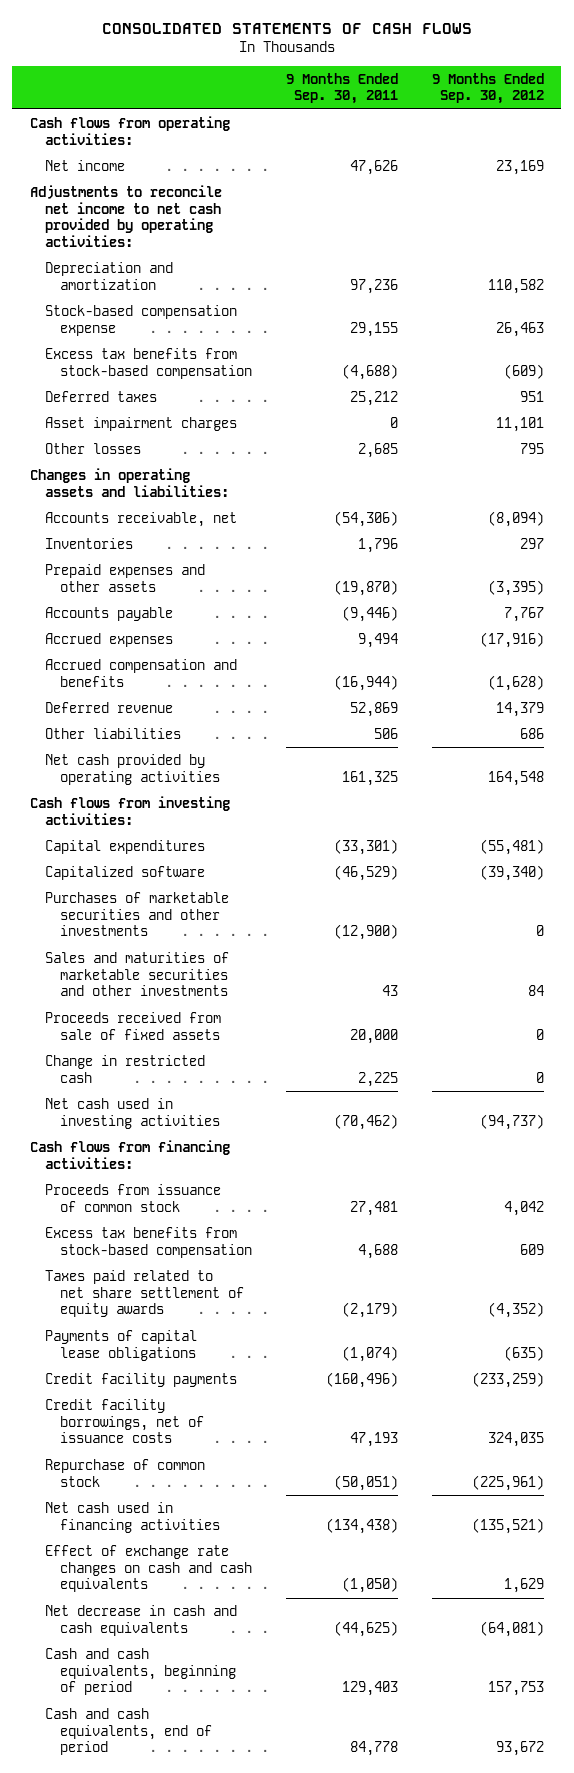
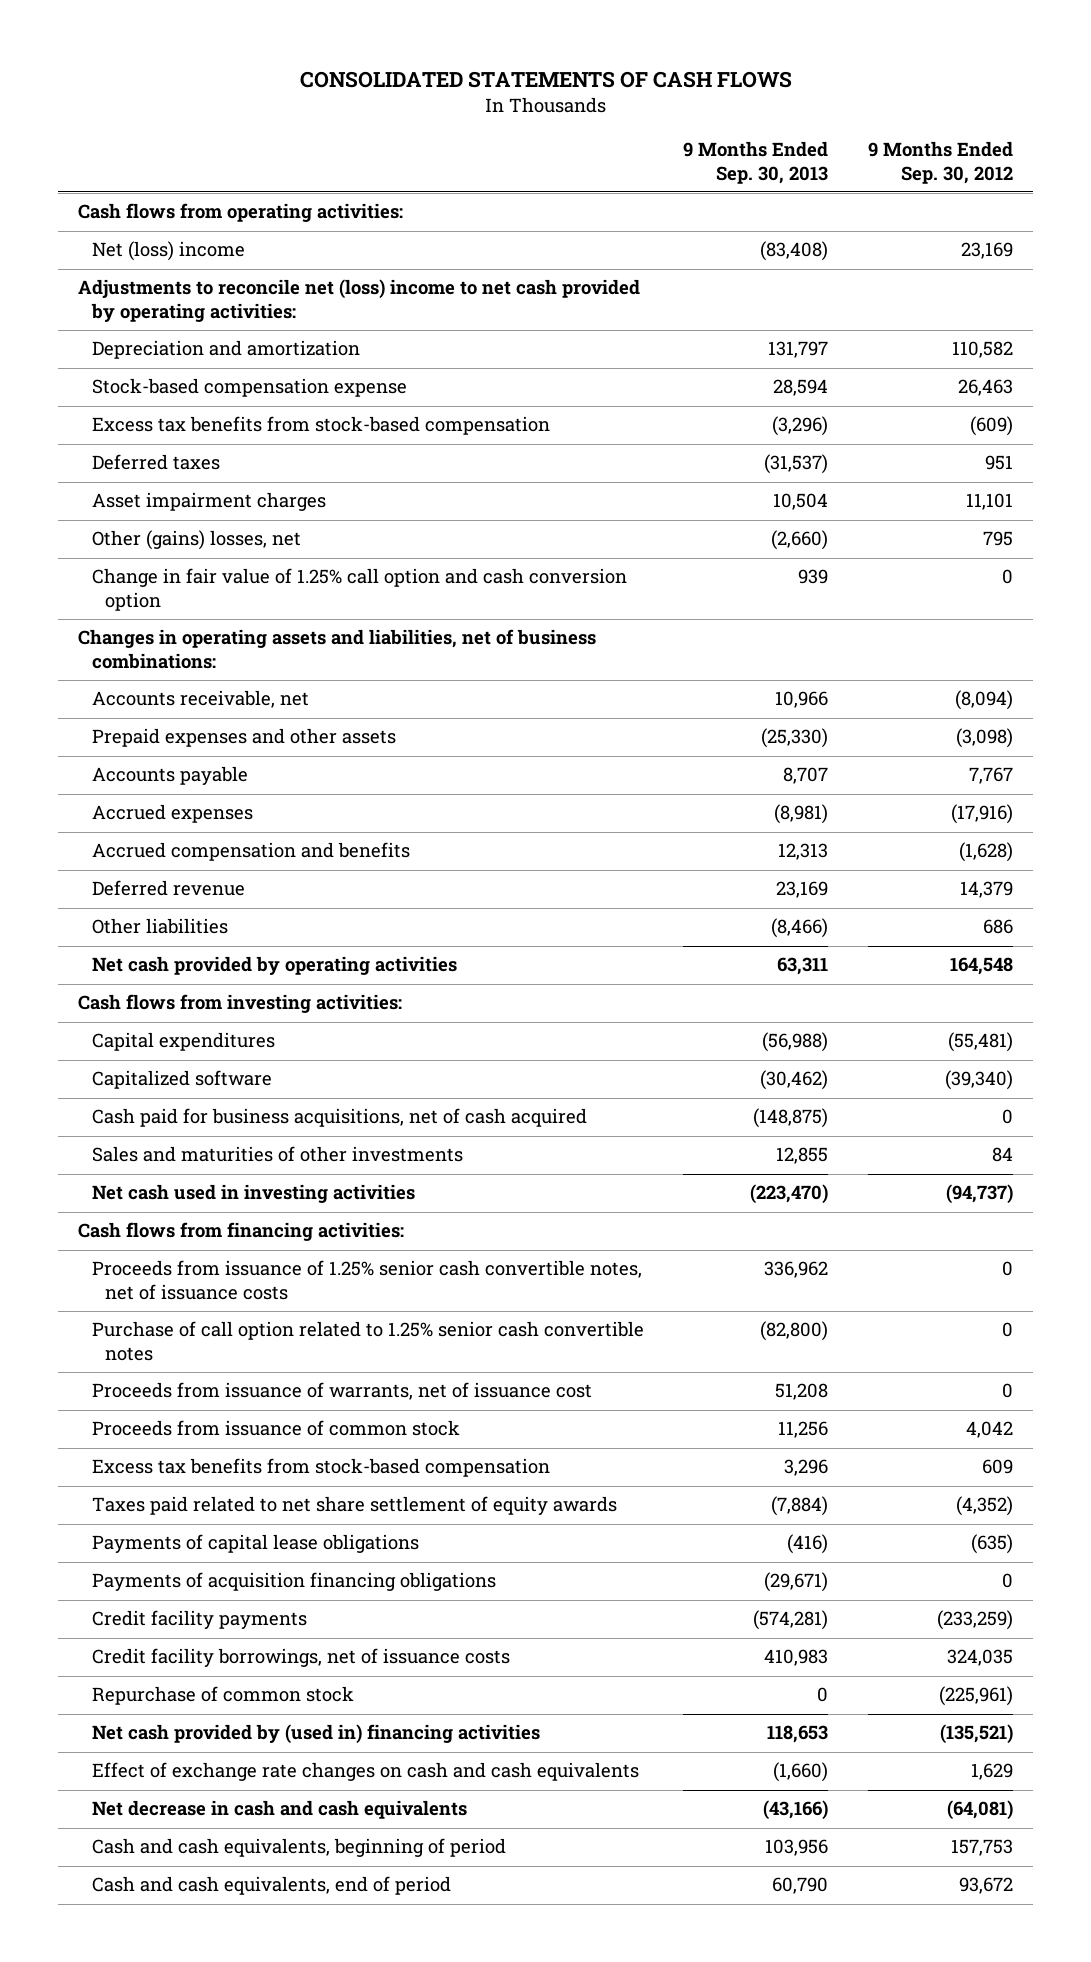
[285,72,398,105] 9 Months Ended Sep. 30, 2011 -> none
none -> [683,140,829,184] 9 Months Ended Sep. 30, 2013
[44,159,125,171] Net income -> [91,241,245,262] Net (loss) income
[29,184,222,248] Adjustments to reconcile net income to net cash provided by operating activities: -> [78,279,641,323] Adjustments to reconcile net (loss) income to net cash provided by operating activities:
[44,442,141,454] Other losses -> [91,530,301,551] Other (gains) losses, net
none -> [91,568,627,612] Change in fair value of 1.25% call option and cash conversion option
[29,467,229,497] Changes in operating assets and liabilities: -> [78,629,597,670] Changes in operating assets and liabilities, net of business combinations:
[44,537,133,549] Inventories -> none
[487,579,544,596] (3,395) -> [955,728,1013,749] (3,098)
[44,891,229,937] Purchases of marketable securities and other investments -> none
[44,1011,221,1040] Proceeds received from sale of fixed assets -> none
[44,1054,205,1083] Change in restricted cash -> none
none -> [91,1108,587,1128] Cash paid for business acquisitions, net of cash acquired
[44,951,229,997] Sales and maturities of marketable securities and other investments -> [91,1146,463,1163] Sales and maturities of other investments
none -> [91,1260,642,1301] Proceeds from issuance of 1.25% senior cash convertible notes, net of issuance costs
none -> [91,1321,644,1362] Purchase of call option related to 1.25% senior cash convertible notes
none -> [91,1382,592,1401] Proceeds from issuance of warrants, net of issuance cost
none -> [91,1572,496,1592] Payments of acquisition financing obligations
[44,1501,220,1533] Net cash used in financing activities -> [91,1724,540,1745] Net cash provided by (used in) financing activities

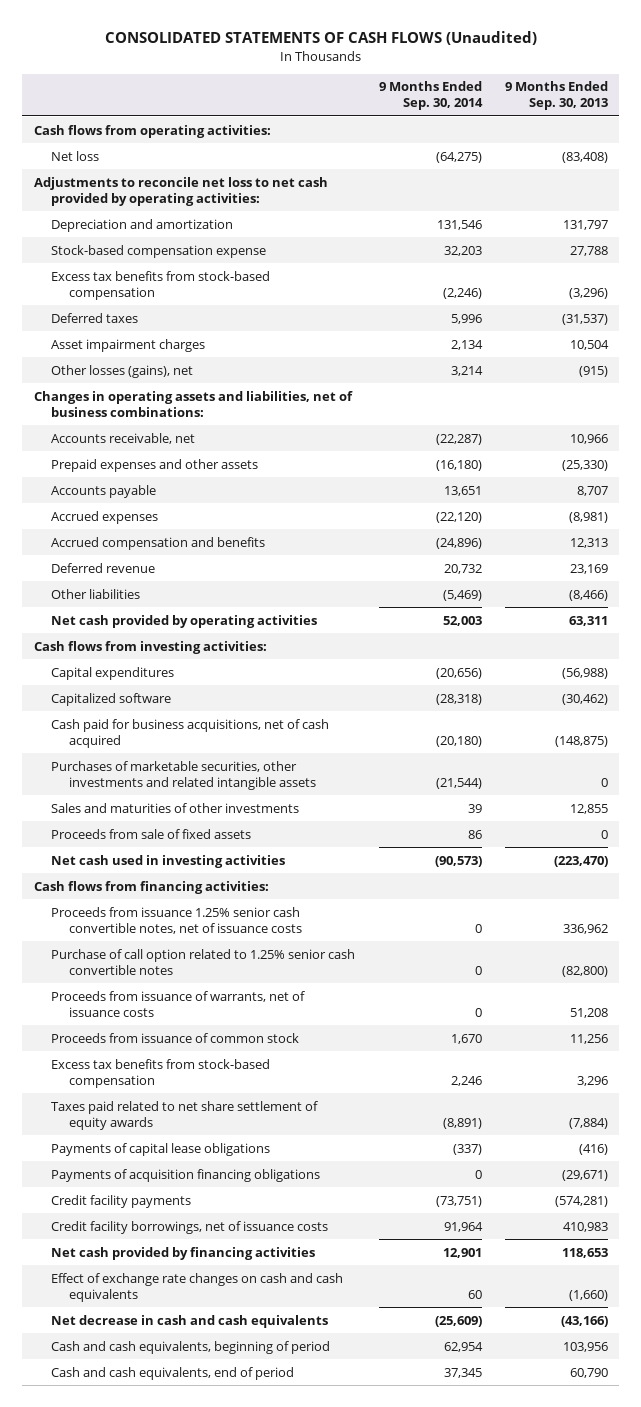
[299,71,792,89] CONSOLIDATED STATEMENTS OF CASH FLOWS -> [104,30,537,45] CONSOLIDATED STATEMENTS OF CASH FLOWS (Unaudited)
[867,140,1013,184] 9 Months Ended Sep. 30, 2012 -> none
none -> [378,81,483,111] 9 Months Ended Sep. 30, 2014
[91,241,245,262] Net (loss) income -> [51,150,100,161] Net loss
[78,279,641,323] Adjustments to reconcile net (loss) income to net cash provided by operating activities: -> [33,176,328,206] Adjustments to reconcile net loss to net cash provided by operating activities:
[773,379,829,397] 28,594 -> [569,245,608,256] 27,788
[91,568,627,612] Change in fair value of 1.25% call option and cash conversion option -> none
[91,530,301,551] Other (gains) losses, net -> [51,364,194,378] Other losses (gains), net
[771,530,829,551] (2,660) -> [578,365,608,377] (915)
none -> [51,760,316,790] Purchases of marketable securities, other investments and related intangible assets
none -> [51,828,252,839] Proceeds from sale of fixed assets
[91,1260,642,1301] Proceeds from issuance of 1.25% senior cash convertible notes, net of issuance costs -> [51,906,302,934] Proceeds from issuance 1.25% senior cash convertible notes, net of issuance costs
[91,1382,592,1401] Proceeds from issuance of warrants, net of issuance cost -> [51,990,306,1017] Proceeds from issuance of warrants, net of issuance costs
[91,1686,354,1706] Repurchase of common stock -> none
[91,1724,540,1745] Net cash provided by (used in) financing activities -> [51,1246,316,1260] Net cash provided by financing activities

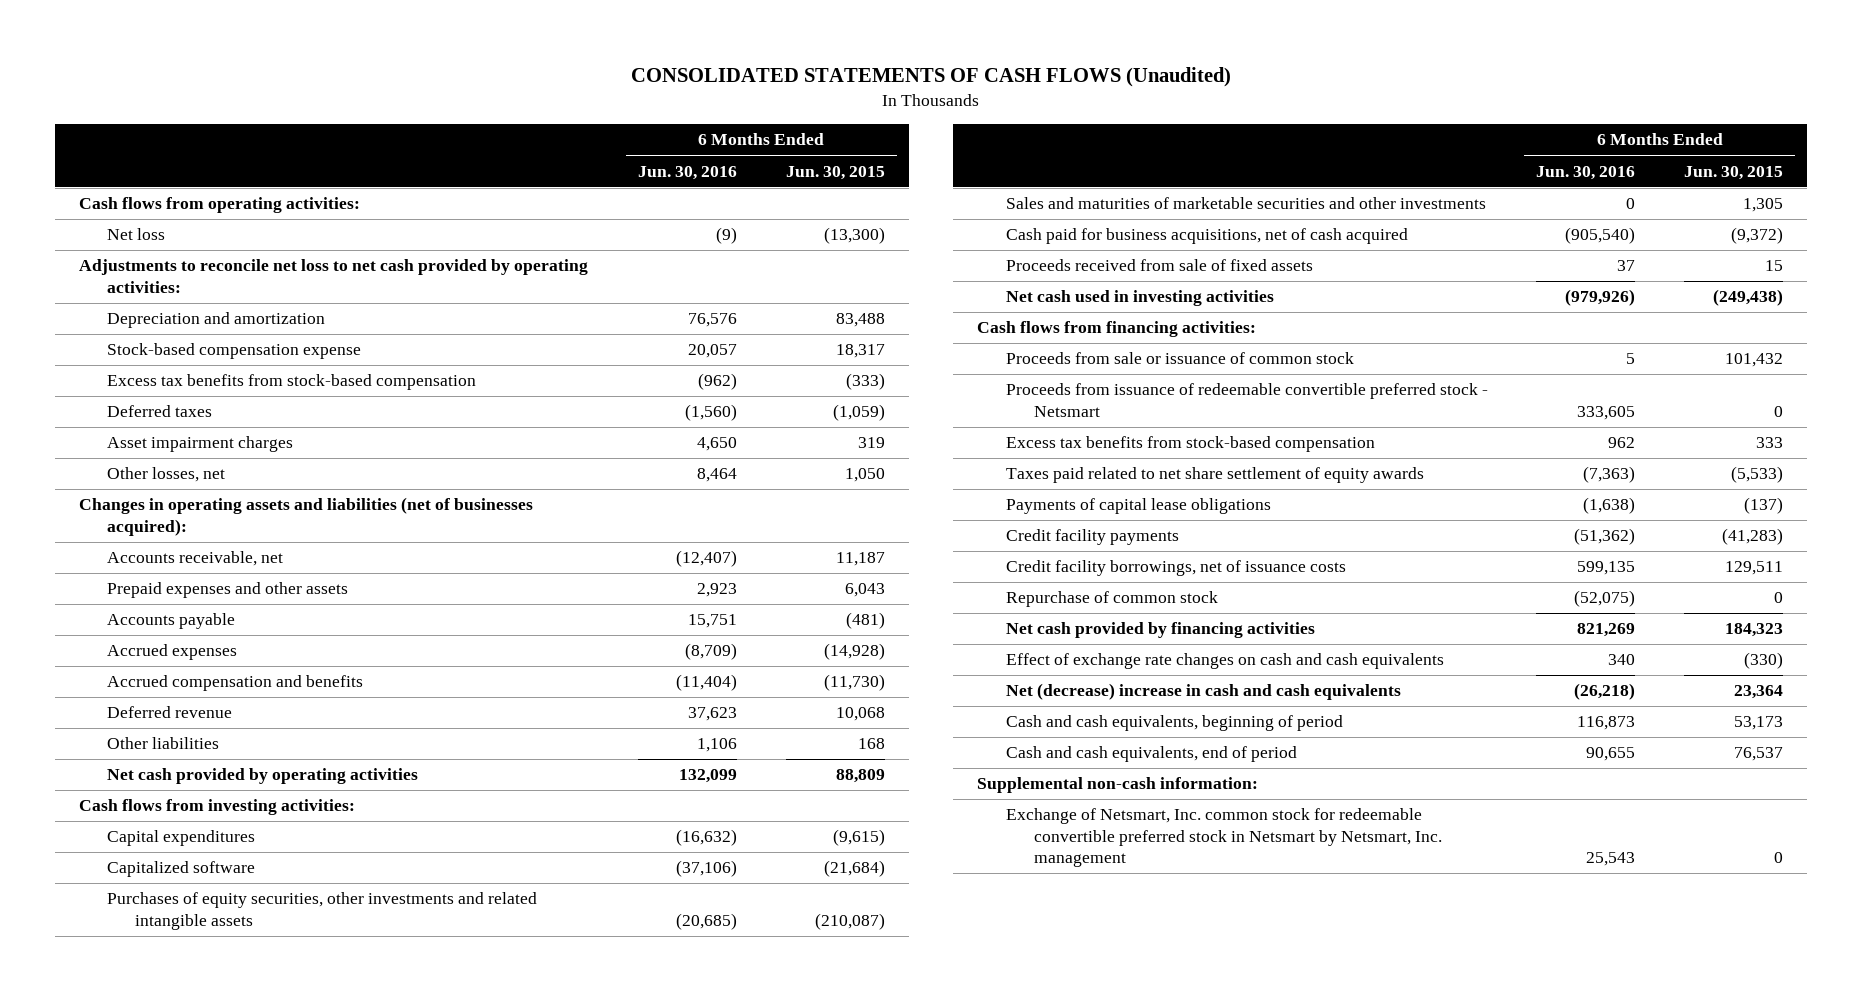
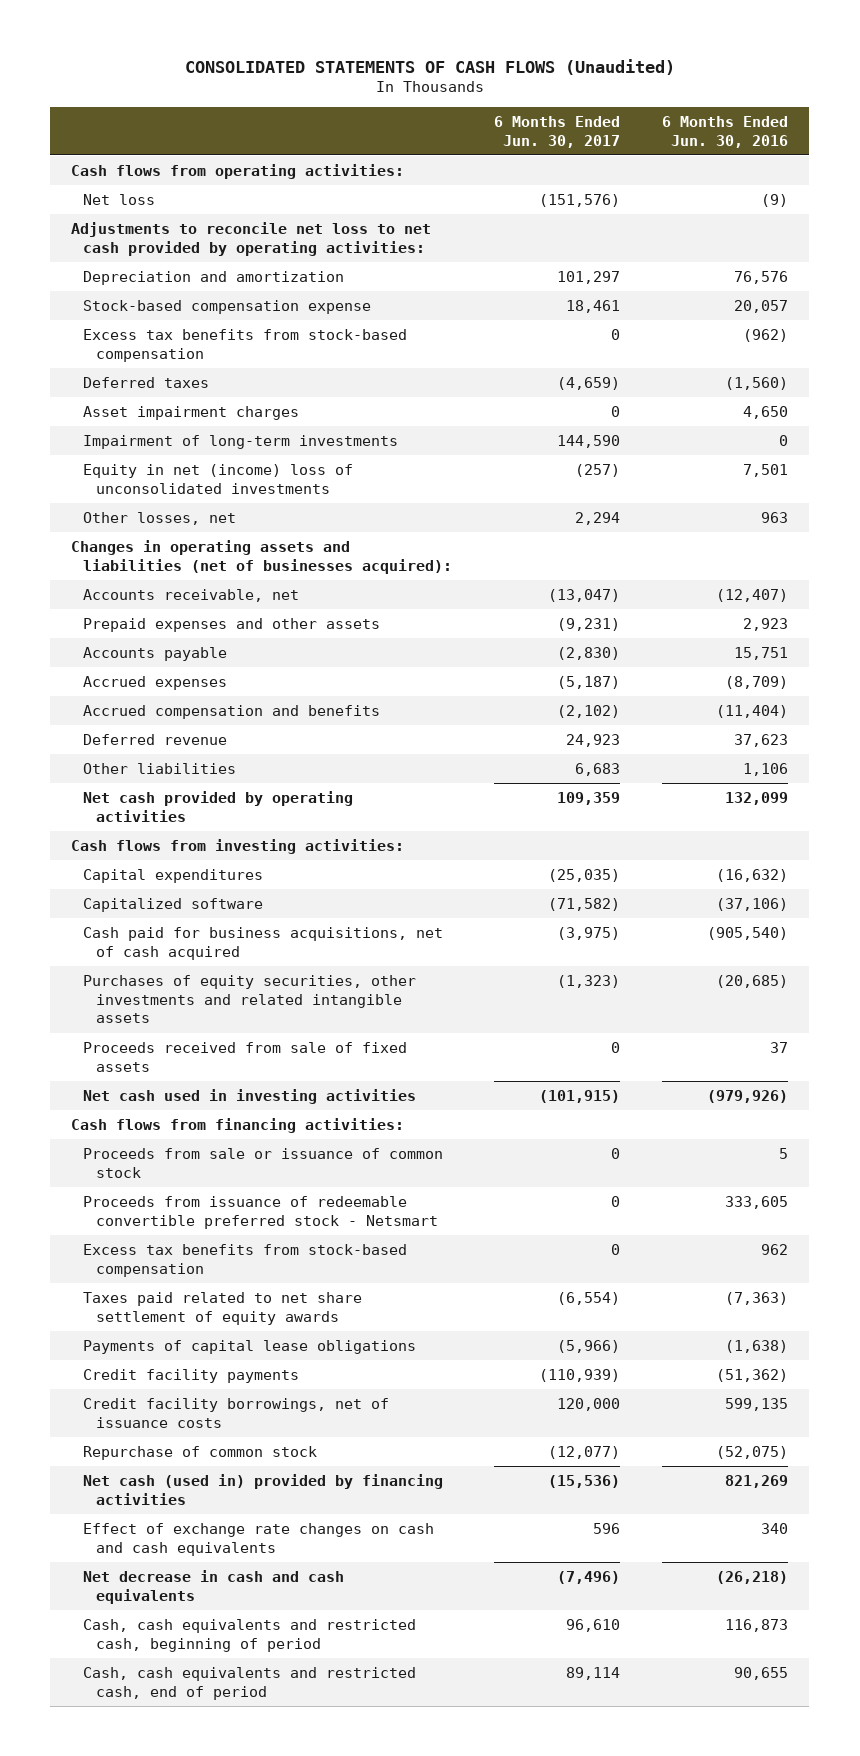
[785,165,885,180] Jun. 30, 2015 -> none
none -> [494,115,621,148] 6 Months Ended Jun. 30, 2017
none -> [83,434,399,449] Impairment of long-term investments
none -> [83,463,354,494] Equity in net (income) loss of unconsolidated investments
[696,468,737,483] 8,464 -> [761,511,789,523] 963
[1005,197,1486,210] Sales and maturities of marketable securities and other investments -> none
[107,892,538,930] Purchases of equity securities, other investments and related intangible assets -> [83,974,417,1024] Purchases of equity securities, other investments and related intangible assets
[1005,622,1315,639] Net cash provided by financing activities -> [83,1473,444,1505] Net cash (used in) provided by financing activities
[977,777,1259,794] Supplemental non-cash information: -> none
[1005,808,1442,868] Exchange of Netsmart, Inc. common stock for redeemable convertible preferred stock in Netsmart by Netsmart, Inc. management -> none
[1005,683,1401,701] Net (decrease) increase in cash and cash equivalents -> [83,1569,345,1604] Net decrease in cash and cash equivalents
[1005,715,1343,732] Cash and cash equivalents, beginning of period -> [83,1618,417,1652] Cash, cash equivalents and restricted cash, beginning of period
[1005,746,1297,763] Cash and cash equivalents, end of period -> [83,1666,417,1700] Cash, cash equivalents and restricted cash, end of period

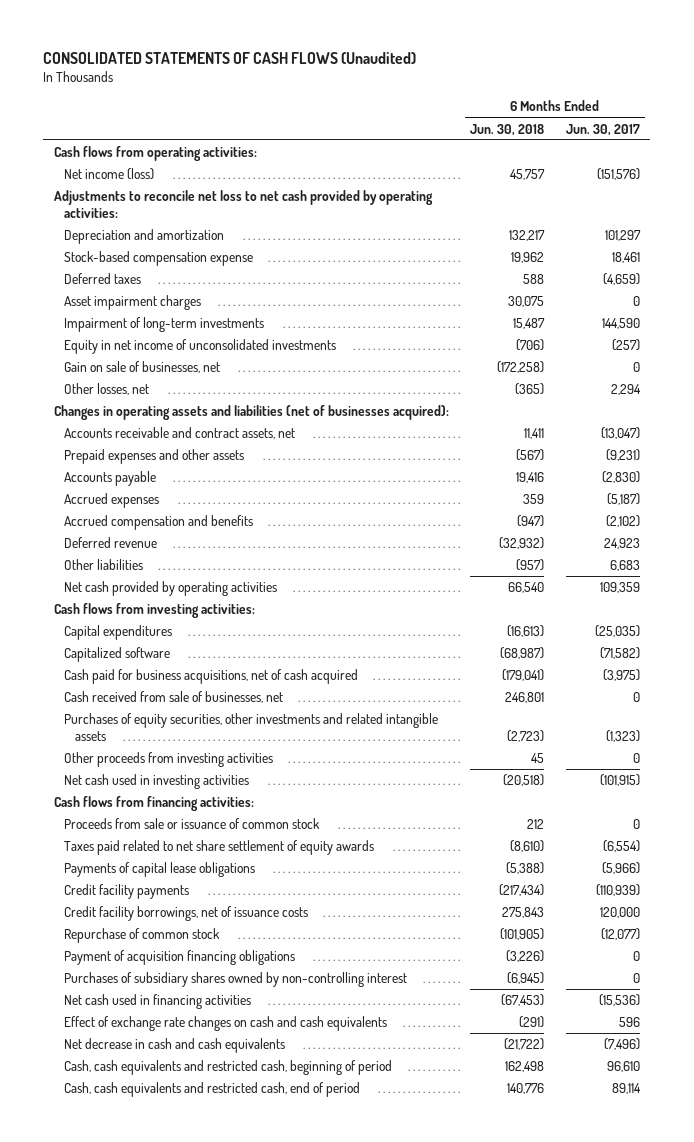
[662,115,789,148] 6 Months Ended Jun. 30, 2016 -> none
none -> [470,123,545,136] Jun. 30, 2018
[83,193,156,205] Net loss -> [64,167,155,180] Net income (loss)
[83,328,408,362] Excess tax benefits from stock-based compensation -> none
[83,463,354,494] Equity in net (income) loss of unconsolidated investments -> [64,338,337,354] Equity in net income of unconsolidated investments
none -> [64,360,221,373] Gain on sale of businesses, net
[83,588,300,602] Accounts receivable, net -> [64,426,296,439] Accounts receivable and contract assets, net
none -> [64,690,284,703] Cash received from sale of businesses, net
[83,1041,408,1072] Proceeds received from sale of fixed assets -> none
none -> [64,751,274,767] Other proceeds from investing activities
[83,1195,438,1229] Proceeds from issuance of redeemable convertible preferred stock - Netsmart -> none
[83,1243,408,1277] Excess tax benefits from stock-based compensation -> none
none -> [64,949,296,965] Payment of acquisition financing obligations
none -> [64,971,408,987] Purchases of subsidiary shares owned by non-controlling interest
[83,1473,444,1505] Net cash (used in) provided by financing activities -> [64,993,252,1009] Net cash used in financing activities

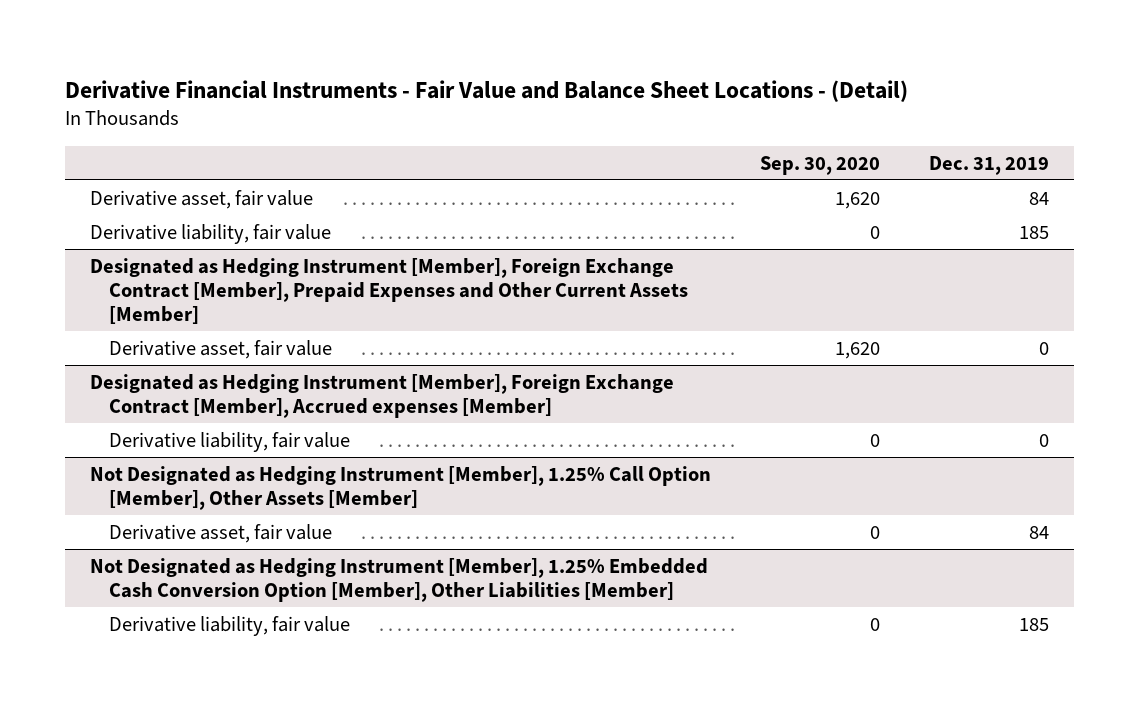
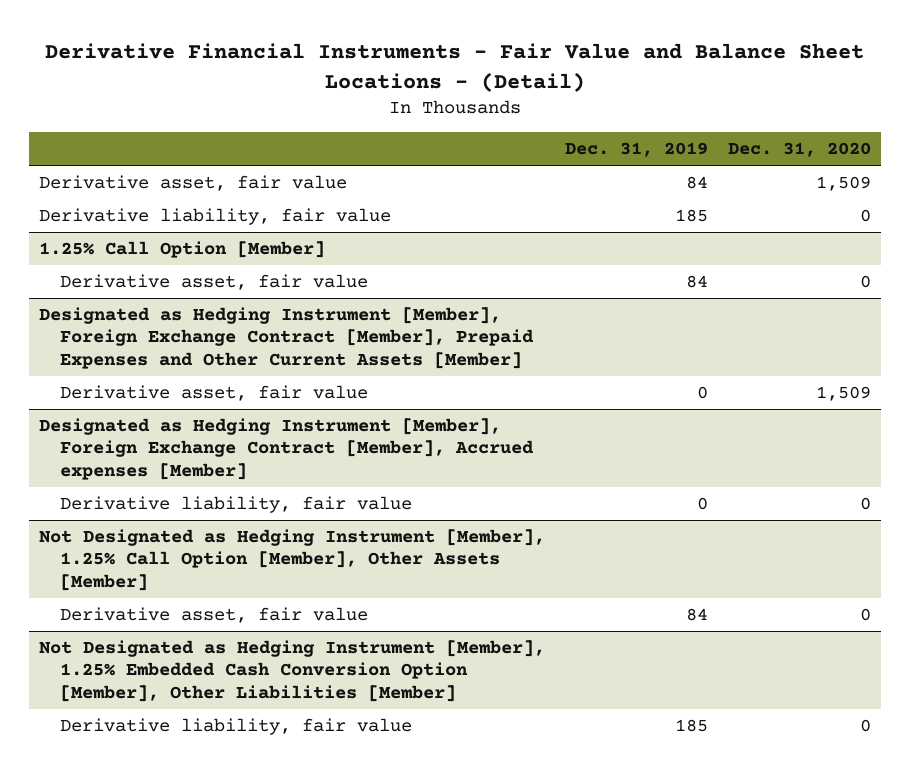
[760,155,881,175] Sep. 30, 2020 -> none
none -> [727,142,871,158] Dec. 31, 2020
none -> [39,240,326,258] 1.25% Call Option [Member]
none -> [59,273,368,290] Derivative asset, fair value

